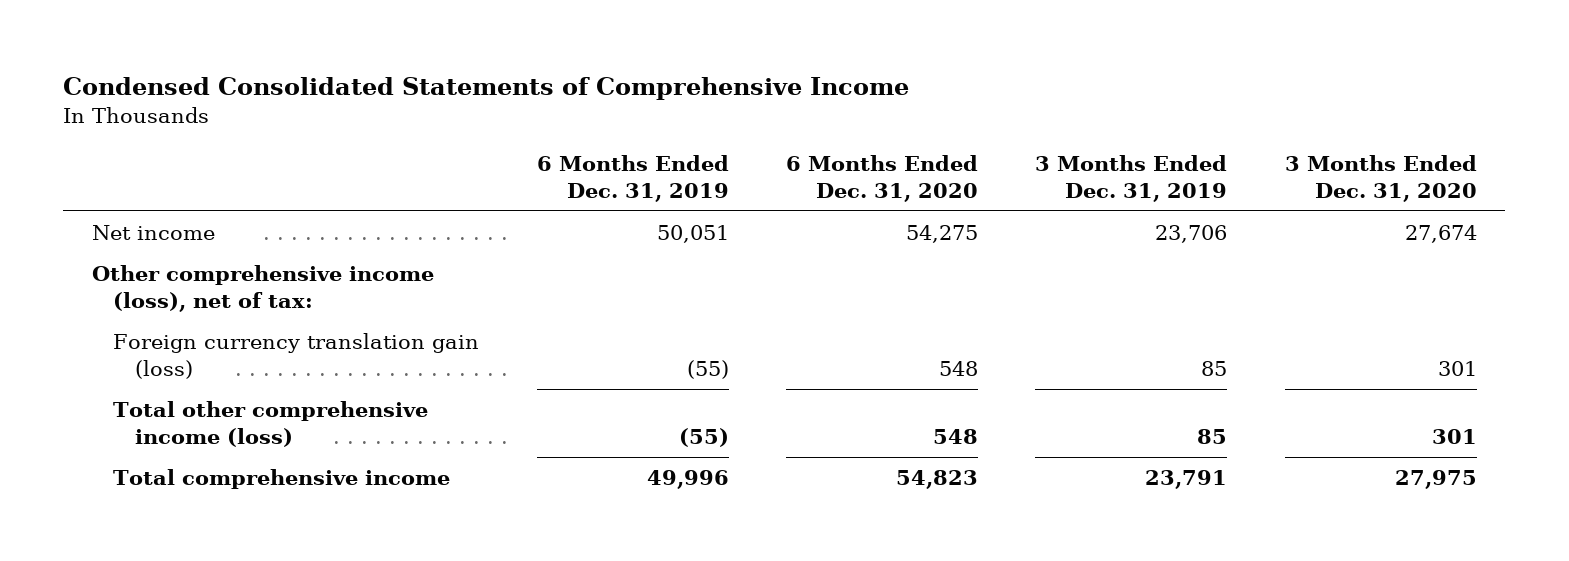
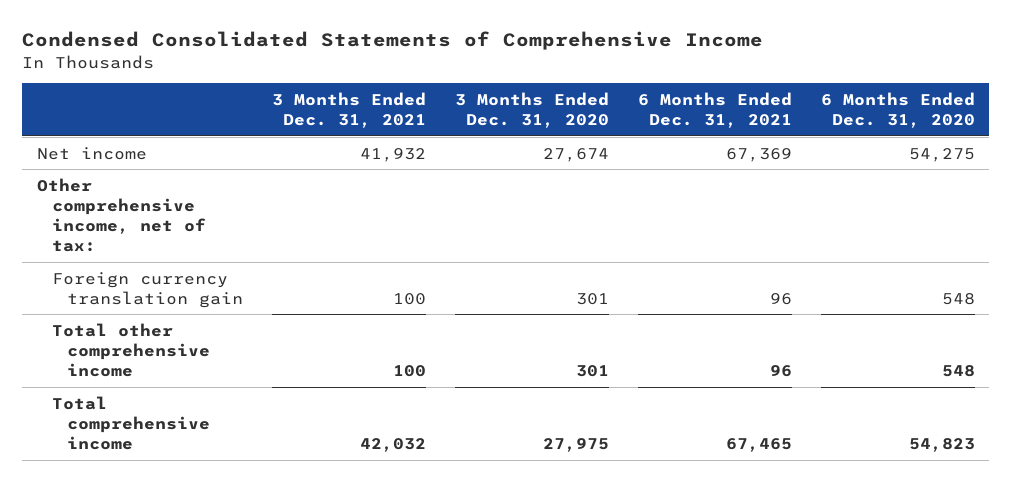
[536,155,729,202] 6 Months Ended Dec. 31, 2019 -> none
[1035,155,1228,202] 3 Months Ended Dec. 31, 2019 -> none
none -> [272,91,427,128] 3 Months Ended Dec. 31, 2021
none -> [637,91,792,128] 6 Months Ended Dec. 31, 2021
[92,265,435,312] Other comprehensive income (loss), net of tax: -> [36,177,206,253] Other comprehensive income, net of tax:
[113,333,480,379] Foreign currency translation gain (loss) -> [51,271,244,308] Foreign currency translation gain
[113,401,429,447] Total other comprehensive income (loss) -> [51,322,211,378] Total other comprehensive income

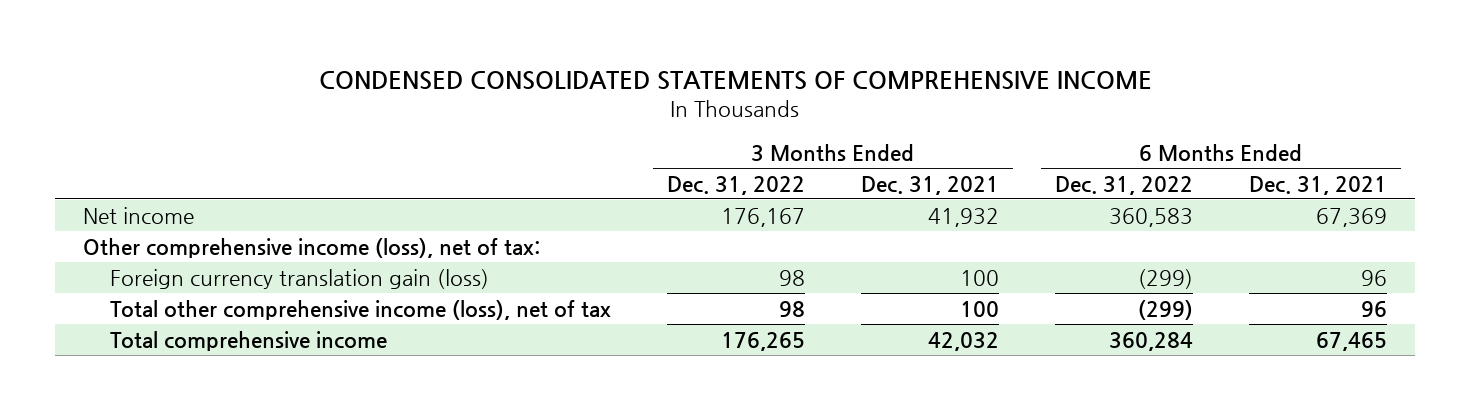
[22,31,764,51] Condensed Consolidated Statements of Comprehensive Income -> [318,70,1152,90] CONDENSED CONSOLIDATED STATEMENTS OF COMPREHENSIVE INCOME
[455,91,610,128] 3 Months Ended Dec. 31, 2020 -> none
[820,91,975,128] 6 Months Ended Dec. 31, 2020 -> none
none -> [666,175,805,195] Dec. 31, 2022
none -> [1054,175,1193,195] Dec. 31, 2022
[36,177,206,253] Other comprehensive income, net of tax: -> [83,237,541,258] Other comprehensive income (loss), net of tax:
[51,271,244,308] Foreign currency translation gain -> [109,268,489,289] Foreign currency translation gain (loss)
[51,322,211,378] Total other comprehensive income -> [109,299,611,320] Total other comprehensive income (loss), net of tax

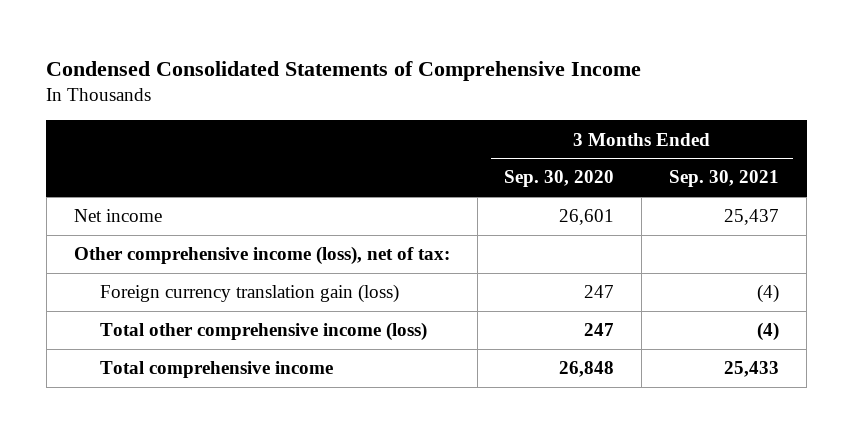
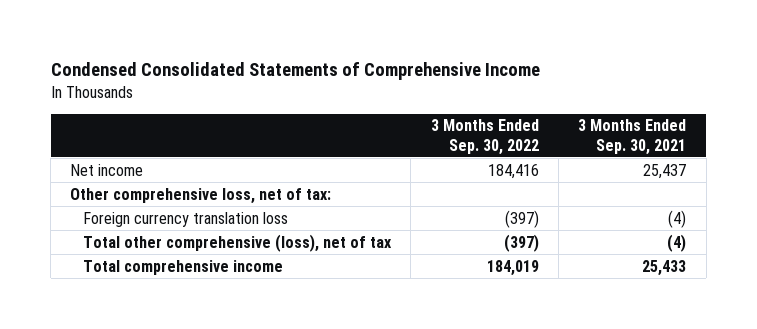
[504,170,615,188] Sep. 30, 2020 -> none
none -> [430,119,539,155] 3 Months Ended Sep. 30, 2022
[73,246,450,266] Other comprehensive income (loss), net of tax: -> [70,187,332,204] Other comprehensive loss, net of tax:
[99,284,399,304] Foreign currency translation gain (loss) -> [82,211,288,227] Foreign currency translation loss
[99,322,427,342] Total other comprehensive income (loss) -> [82,233,392,252] Total other comprehensive (loss), net of tax

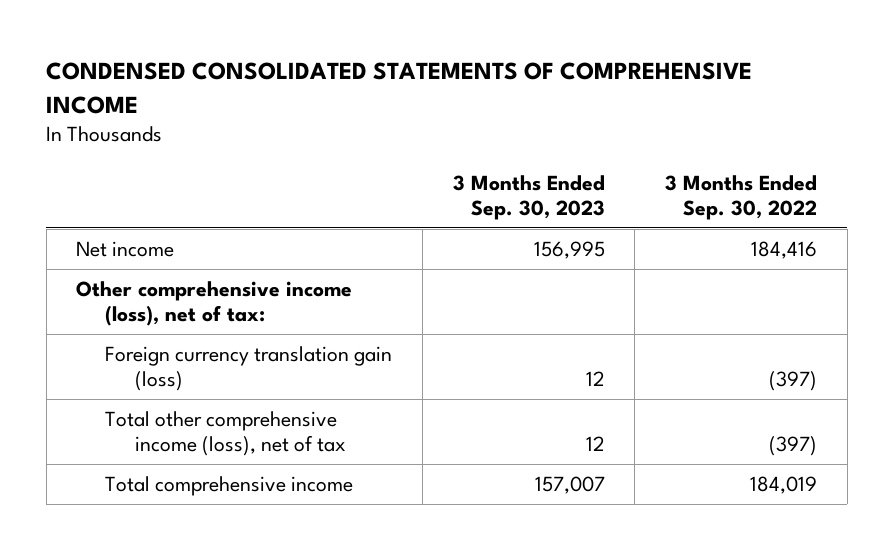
[50,61,540,80] Condensed Consolidated Statements of Comprehensive Income -> [46,62,753,114] CONDENSED CONSOLIDATED STATEMENTS OF COMPREHENSIVE INCOME
[578,119,687,155] 3 Months Ended Sep. 30, 2021 -> none
none -> [452,174,605,221] 3 Months Ended Sep. 30, 2023
[70,187,332,204] Other comprehensive loss, net of tax: -> [76,280,353,327] Other comprehensive income (loss), net of tax:
[82,211,288,227] Foreign currency translation loss -> [105,345,393,392] Foreign currency translation gain (loss)
[82,233,392,252] Total other comprehensive (loss), net of tax -> [105,410,346,457] Total other comprehensive income (loss), net of tax

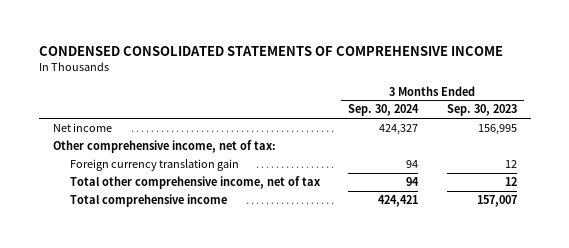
[665,174,818,221] 3 Months Ended Sep. 30, 2022 -> none
none -> [348,104,420,117] Sep. 30, 2024
[76,280,353,327] Other comprehensive income (loss), net of tax: -> [52,139,276,153] Other comprehensive income, net of tax:
[105,345,393,392] Foreign currency translation gain (loss) -> [69,158,239,171] Foreign currency translation gain
[105,410,346,457] Total other comprehensive income (loss), net of tax -> [69,175,320,189] Total other comprehensive income, net of tax

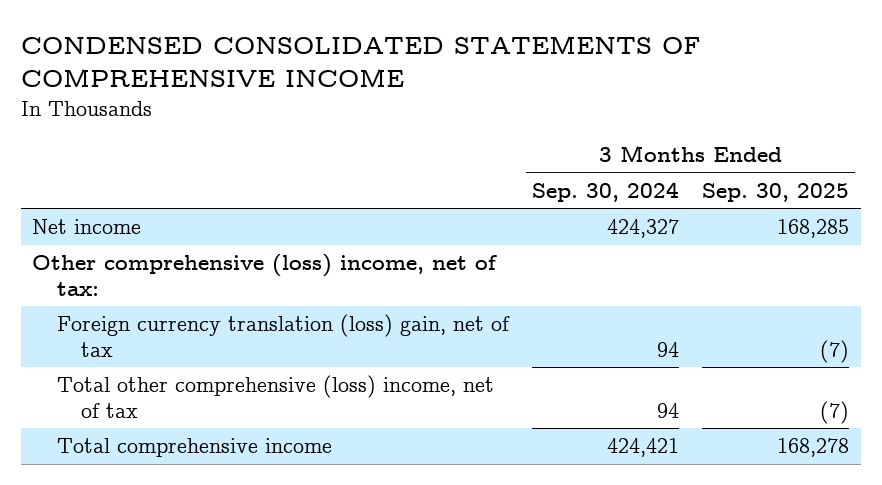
[446,104,517,117] Sep. 30, 2023 -> none
none -> [702,182,850,202] Sep. 30, 2025
[52,139,276,153] Other comprehensive income, net of tax: -> [32,254,498,297] Other comprehensive (loss) income, net of tax:
[69,158,239,171] Foreign currency translation gain -> [56,314,510,358] Foreign currency translation (loss) gain, net of tax
[69,175,320,189] Total other comprehensive income, net of tax -> [56,375,494,419] Total other comprehensive (loss) income, net of tax

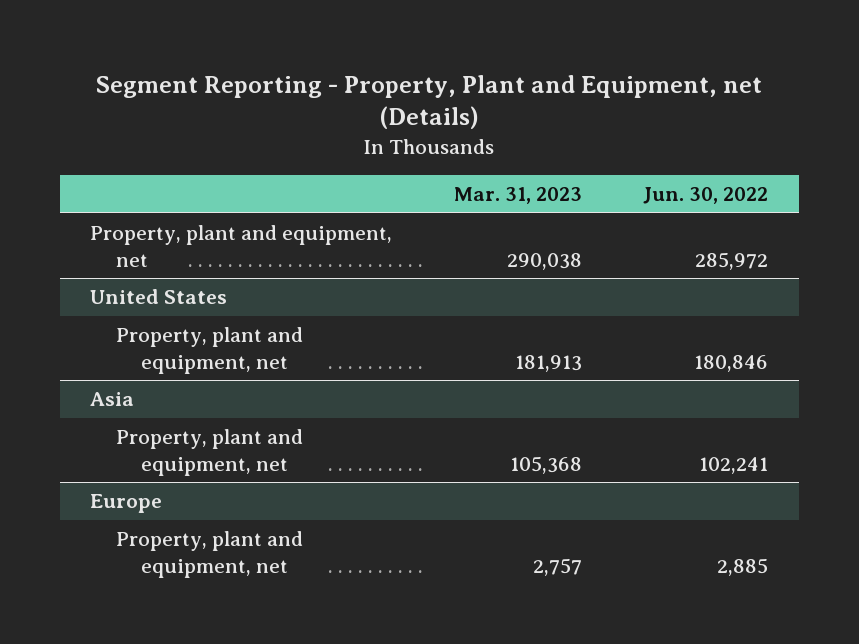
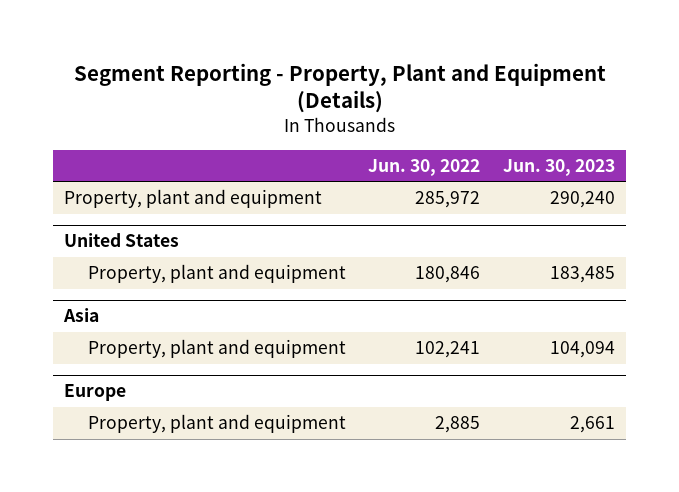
[96,74,763,130] Segment Reporting - Property, Plant and Equipment, net (Details) -> [73,62,606,114] Segment Reporting - Property, Plant and Equipment (Details)
[453,187,582,205] Mar. 31, 2023 -> none
none -> [502,159,615,177] Jun. 30, 2023
[90,225,393,267] Property, plant and equipment, net -> [64,189,323,209] Property, plant and equipment
[115,327,303,374] Property, plant and equipment, net -> [87,264,346,284] Property, plant and equipment
[115,429,303,476] Property, plant and equipment, net -> [87,339,346,359] Property, plant and equipment
[115,531,303,578] Property, plant and equipment, net -> [87,414,346,434] Property, plant and equipment

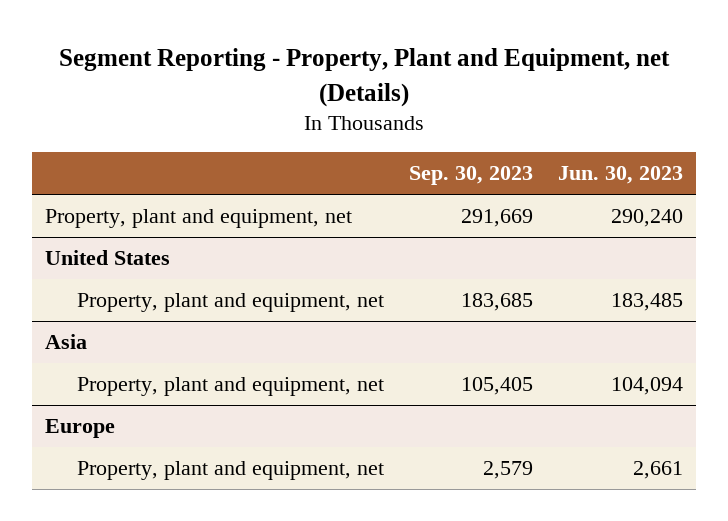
[73,62,606,114] Segment Reporting - Property, Plant and Equipment (Details) -> [59,48,671,107] Segment Reporting - Property, Plant and Equipment, net (Details)
[368,159,481,177] Jun. 30, 2022 -> none
none -> [409,166,534,186] Sep. 30, 2023
[64,189,323,209] Property, plant and equipment -> [44,209,352,229] Property, plant and equipment, net
[87,264,346,284] Property, plant and equipment -> [77,293,385,313] Property, plant and equipment, net
[87,339,346,359] Property, plant and equipment -> [77,377,385,397] Property, plant and equipment, net
[87,414,346,434] Property, plant and equipment -> [77,461,385,481] Property, plant and equipment, net

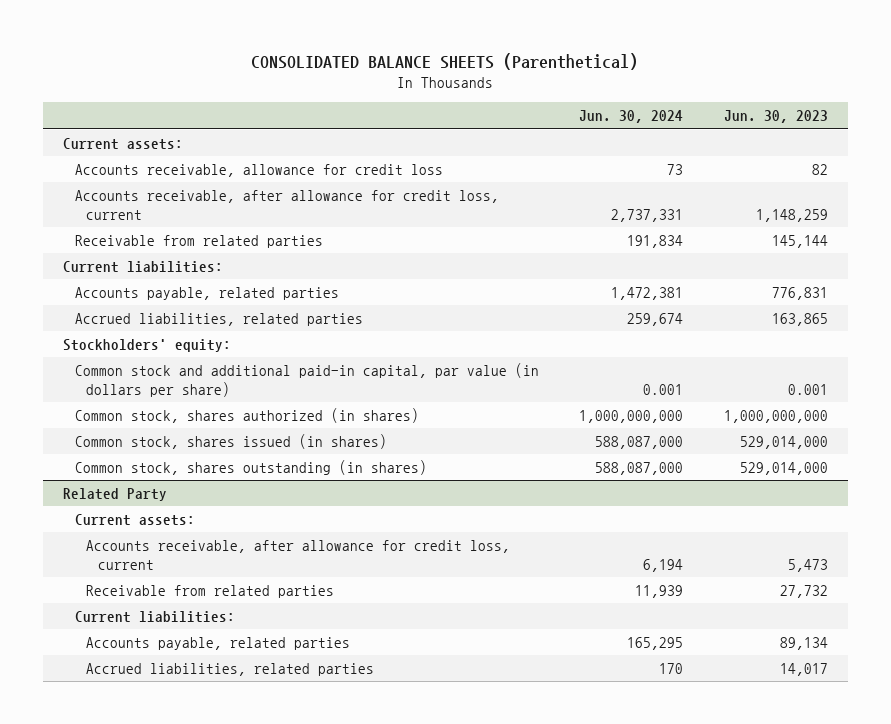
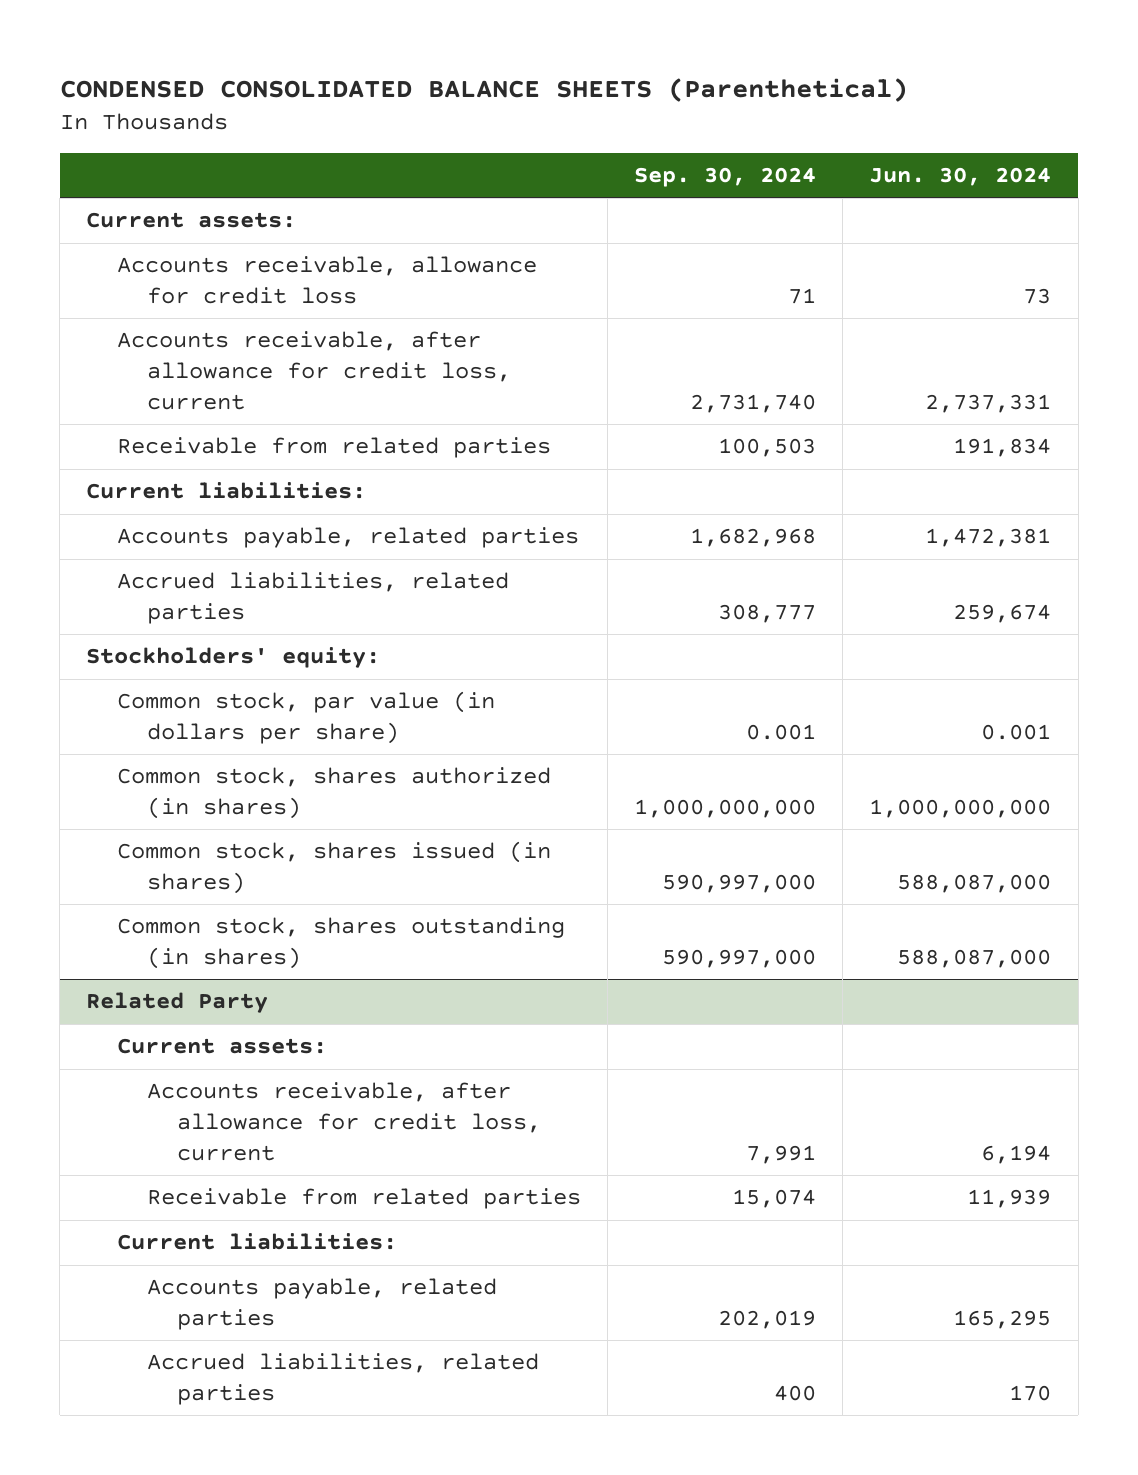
[251,52,639,70] CONSOLIDATED BALANCE SHEETS (Parenthetical) -> [59,77,908,102] CONDENSED CONSOLIDATED BALANCE SHEETS (Parenthetical)
[723,110,828,124] Jun. 30, 2023 -> none
none -> [634,167,817,188] Sep. 30, 2024
[74,363,539,397] Common stock and additional paid-in capital, par value (in dollars per share) -> [116,691,495,745] Common stock, par value (in dollars per share)

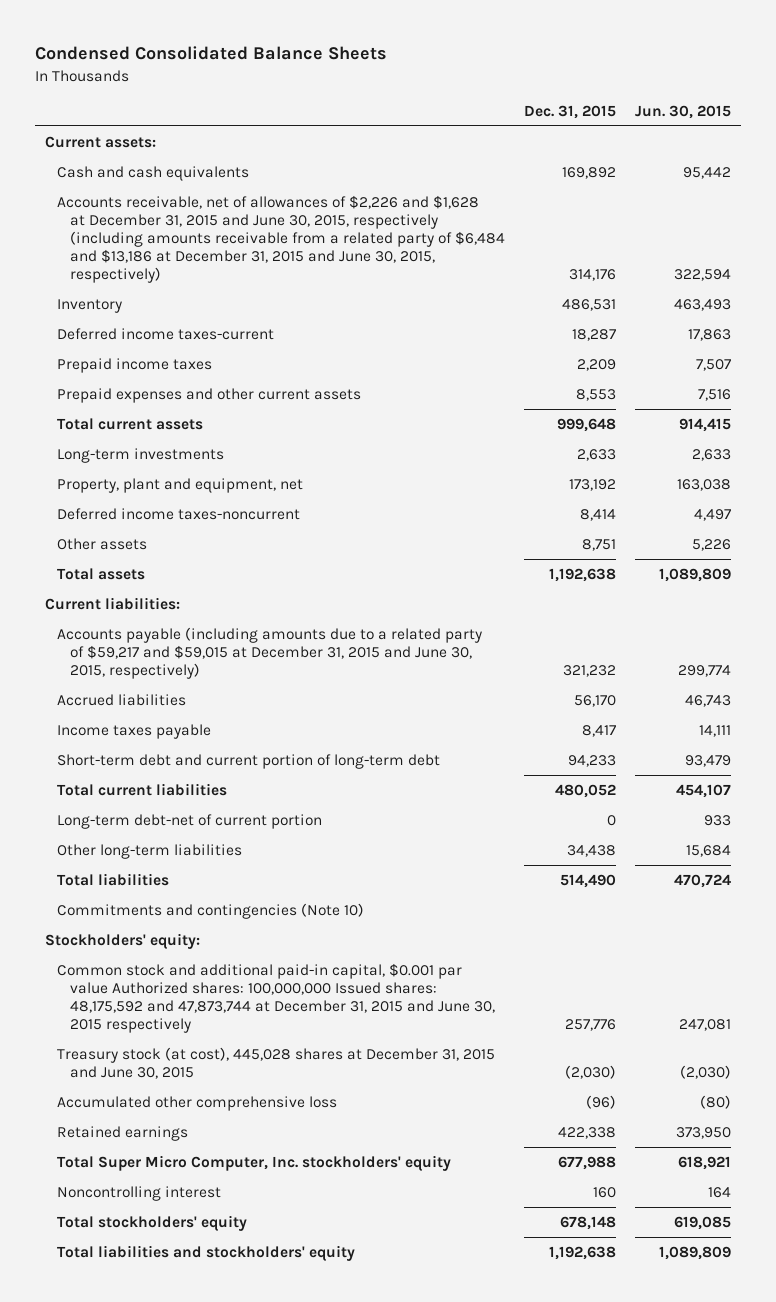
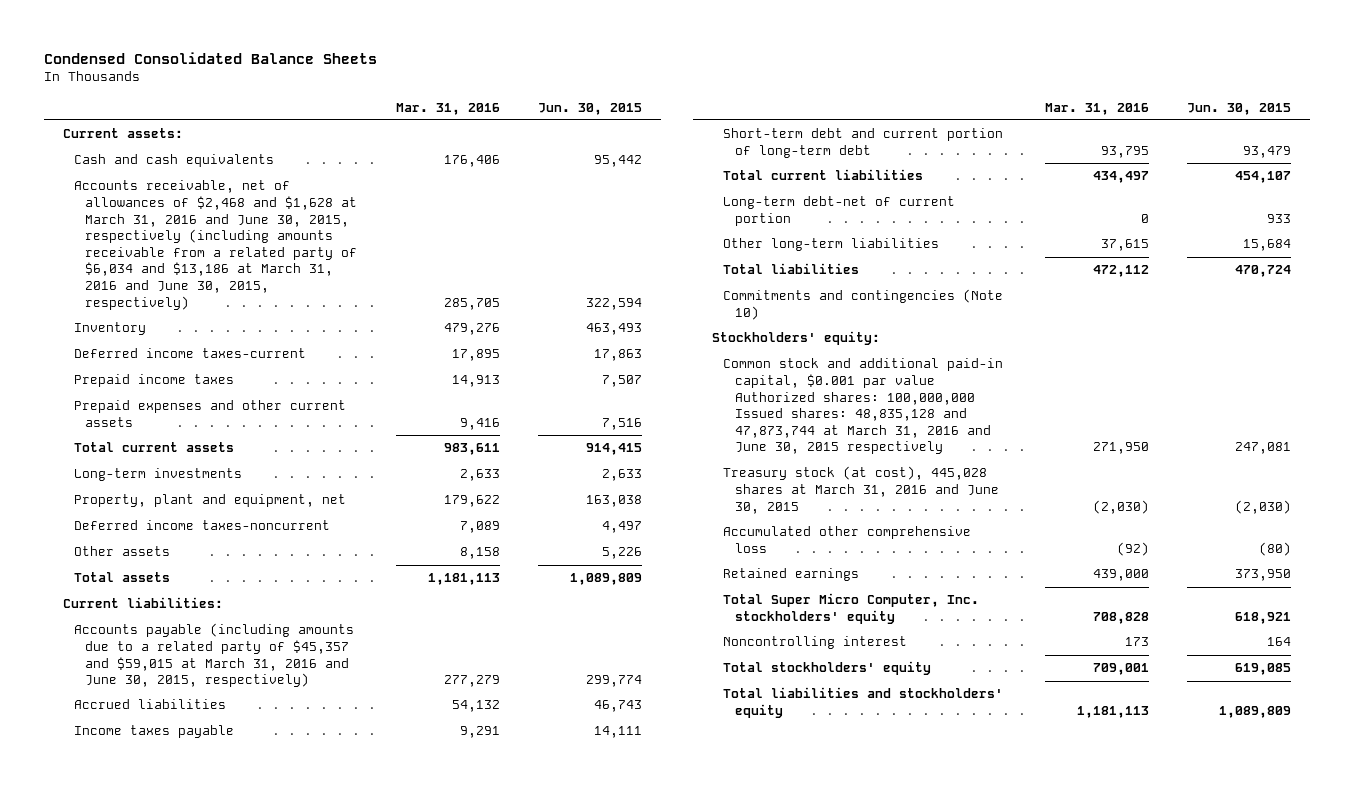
[524,105,617,120] Dec. 31, 2015 -> none
none -> [395,102,500,115] Mar. 31, 2016
[57,194,505,284] Accounts receivable, net of allowances of $2,226 and $1,628 at December 31, 2015 and June 30, 2015, respectively (including amounts receivable from a related party of $6,484 and $13,186 at December 31, 2015 and June 30, 2015, respectively) -> [74,180,358,310] Accounts receivable, net of allowances of $2,468 and $1,628 at March 31, 2016 and June 30, 2015, respectively (including amounts receivable from a related party of $6,034 and $13,186 at March 31, 2016 and June 30, 2015, respectively)
[57,626,483,680] Accounts payable (including amounts due to a related party of $59,217 and $59,015 at December 31, 2015 and June 30, 2015, respectively) -> [74,623,355,688] Accounts payable (including amounts due to a related party of $45,357 and $59,015 at March 31, 2016 and June 30, 2015, respectively)
[57,962,495,1034] Common stock and additional paid-in capital, $0.001 par value Authorized shares: 100,000,000 Issued shares: 48,175,592 and 47,873,744 at December 31, 2015 and June 30, 2015 respectively -> [723,358,1004,455] Common stock and additional paid-in capital, $0.001 par value Authorized shares: 100,000,000 Issued shares: 48,835,128 and 47,873,744 at March 31, 2016 and June 30, 2015 respectively
[57,1046,496,1079] Treasury stock (at cost), 445,028 shares at December 31, 2015 and June 30, 2015 -> [723,466,999,514] Treasury stock (at cost), 445,028 shares at March 31, 2016 and June 30, 2015

